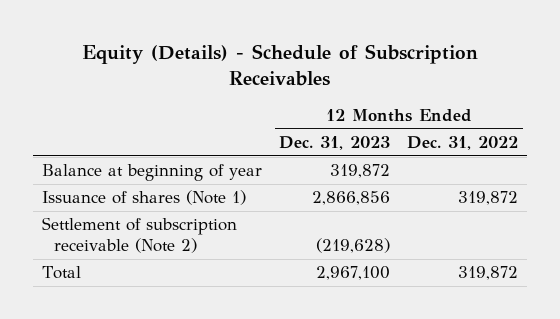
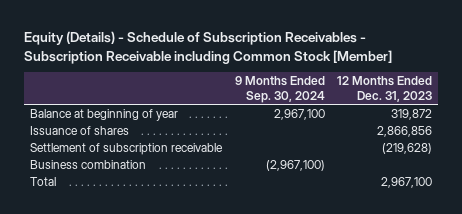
[82,43,479,86] Equity (Details) - Schedule of Subscription Receivables -> [23,31,392,64] Equity (Details) - Schedule of Subscription Receivables - Subscription Receivable including Common Stock [Member]
[407,135,519,150] Dec. 31, 2022 -> none
none -> [234,76,325,103] 9 Months Ended Sep. 30, 2024
[41,190,246,206] Issuance of shares (Note 1) -> [30,126,130,136] Issuance of shares
[41,217,237,253] Settlement of subscription receivable (Note 2) -> [30,143,224,156] Settlement of subscription receivable
none -> [30,160,147,170] Business combination

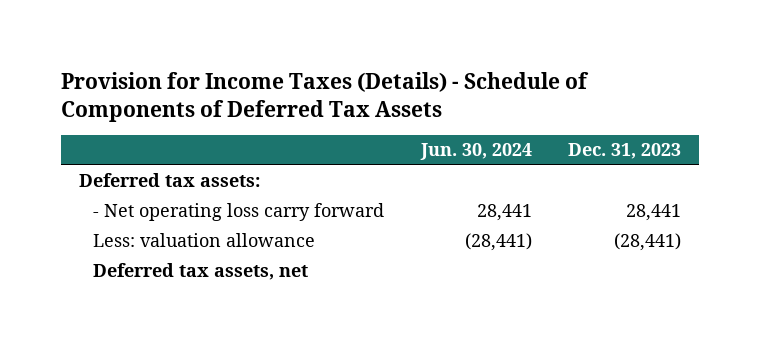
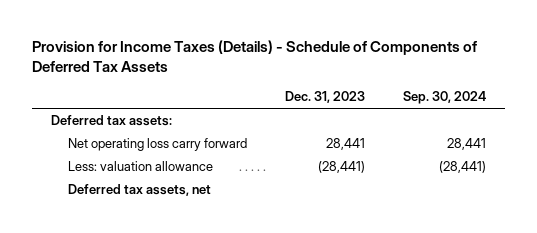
[419,143,532,161] Jun. 30, 2024 -> none
none -> [403,91,487,105] Sep. 30, 2024
[92,203,384,222] - Net operating loss carry forward -> [67,138,247,152] Net operating loss carry forward

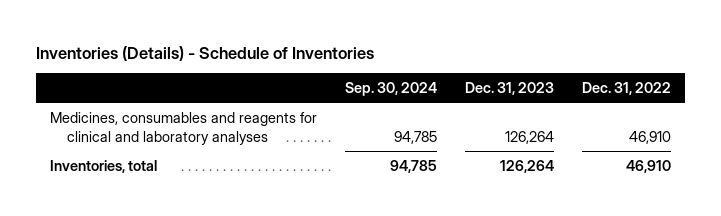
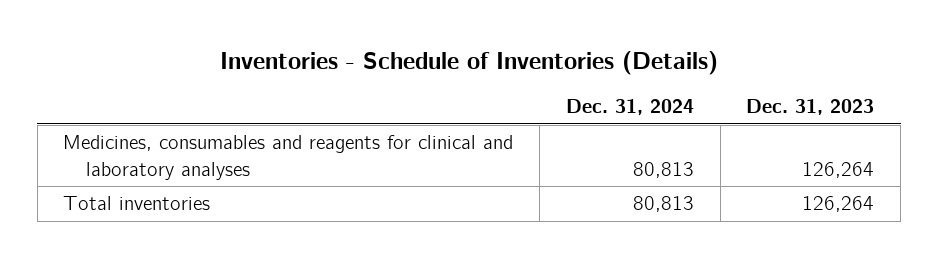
[36,45,375,61] Inventories (Details) - Schedule of Inventories -> [219,50,718,75] Inventories - Schedule of Inventories (Details)
[345,82,438,97] Sep. 30, 2024 -> none
[582,82,672,96] Dec. 31, 2022 -> none
none -> [565,99,694,116] Dec. 31, 2024
[50,159,158,173] Inventories, total -> [63,196,211,211] Total inventories

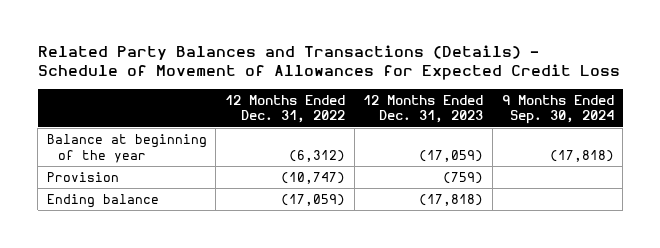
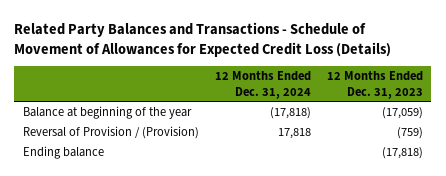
[37,44,620,81] Related Party Balances and Transactions (Details) - Schedule of Movement of Allowances for Expected Credit Loss -> [14,22,392,57] Related Party Balances and Transactions - Schedule of Movement of Allowances for Expected Credit Loss (Details)
[225,94,346,124] 12 Months Ended Dec. 31, 2022 -> none
[501,94,614,125] 9 Months Ended Sep. 30, 2024 -> none
none -> [214,71,311,99] 12 Months Ended Dec. 31, 2024
[46,171,119,182] Provision -> [22,125,199,139] Reversal of Provision / (Provision)

